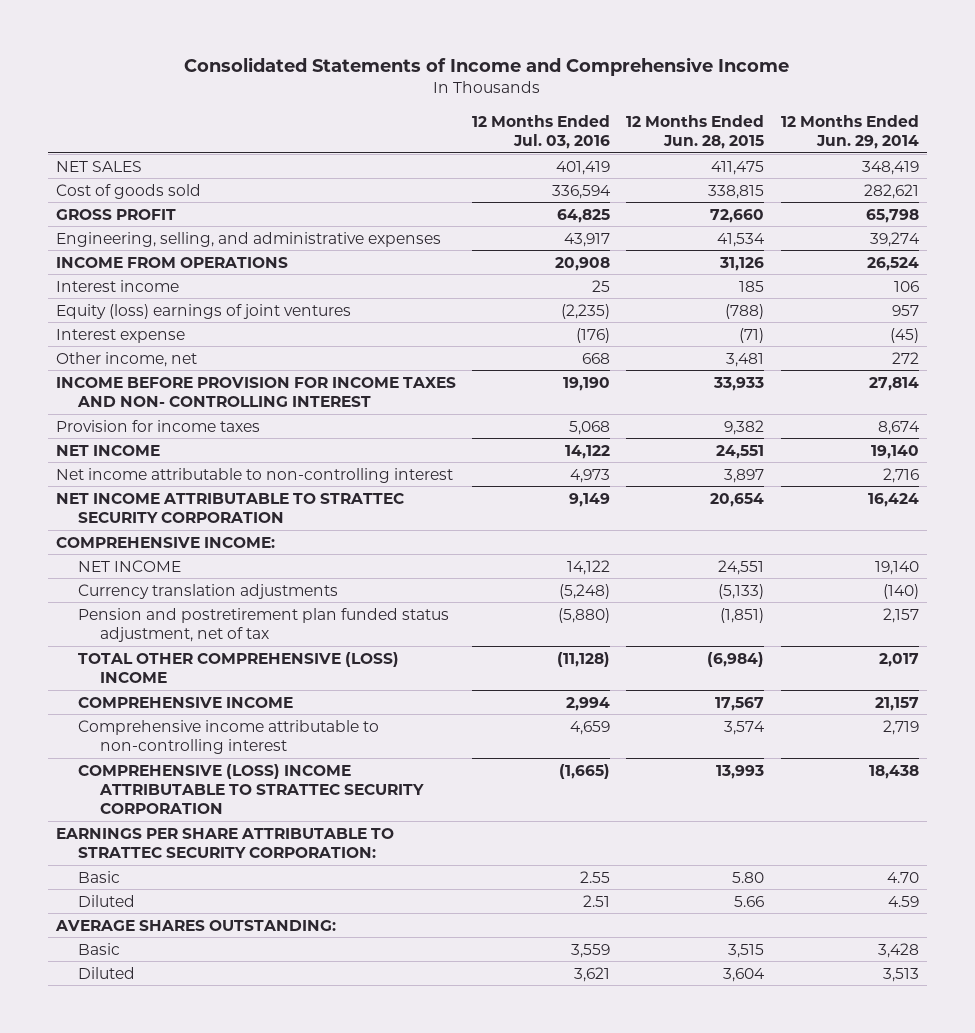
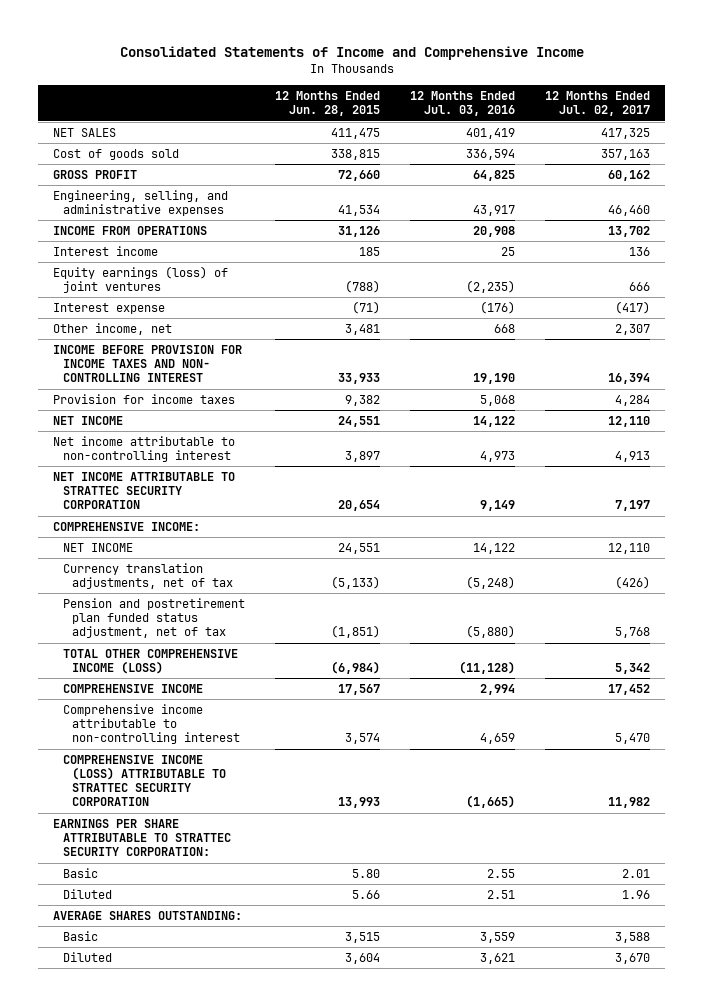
[780,114,919,149] 12 Months Ended Jun. 29, 2014 -> none
none -> [545,91,651,117] 12 Months Ended Jul. 02, 2017
[55,303,351,319] Equity (loss) earnings of joint ventures -> [53,266,229,294] Equity earnings (loss) of joint ventures
[78,583,339,599] Currency translation adjustments -> [62,563,234,590] Currency translation adjustments, net of tax
[78,651,400,683] TOTAL OTHER COMPREHENSIVE (LOSS) INCOME -> [62,649,238,675] TOTAL OTHER COMPREHENSIVE INCOME (LOSS)
[78,763,425,815] COMPREHENSIVE (LOSS) INCOME ATTRIBUTABLE TO STRATTEC SECURITY CORPORATION -> [62,755,227,807] COMPREHENSIVE INCOME (LOSS) ATTRIBUTABLE TO STRATTEC SECURITY CORPORATION

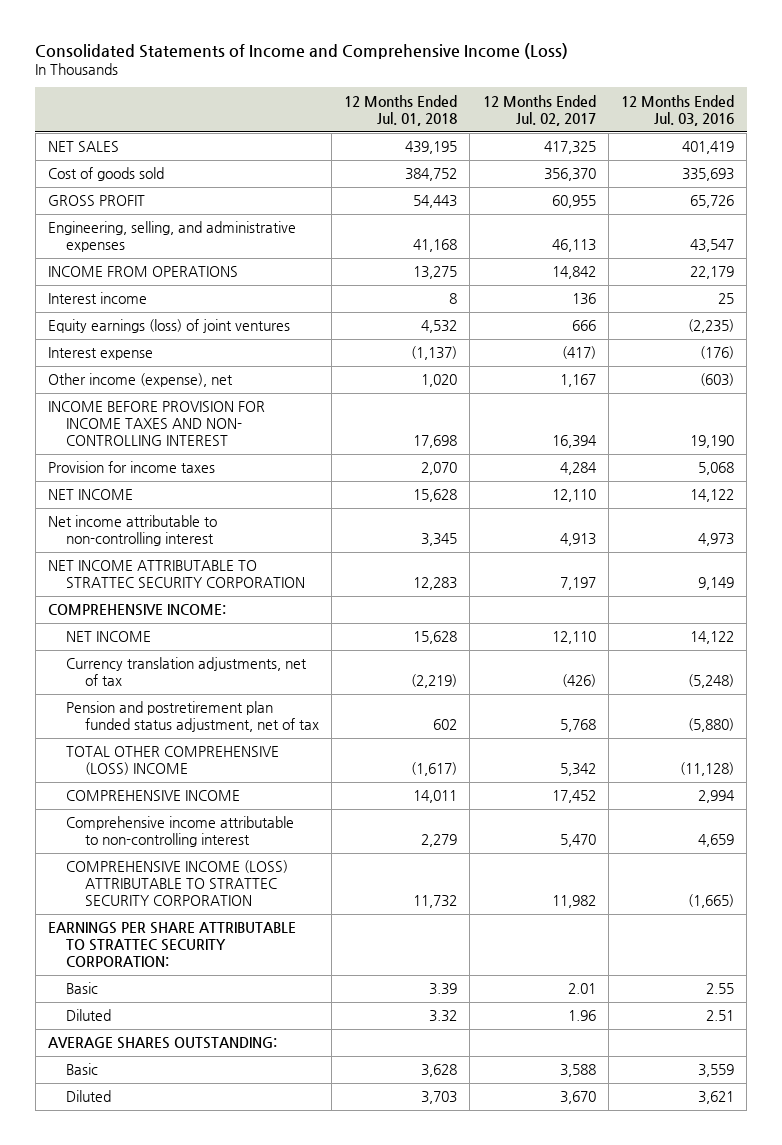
[119,45,584,60] Consolidated Statements of Income and Comprehensive Income -> [35,43,569,60] Consolidated Statements of Income and Comprehensive Income (Loss)
[274,91,380,117] 12 Months Ended Jun. 28, 2015 -> none
none -> [344,94,458,126] 12 Months Ended Jul. 01, 2018
[466,149,516,161] 336,594 -> [682,168,735,182] 335,693
[601,149,651,161] 357,163 -> [543,168,596,182] 356,370
[473,170,516,182] 64,825 -> [690,195,735,209] 65,726
[608,170,651,182] 60,162 -> [551,195,596,209] 60,955
[473,205,516,217] 43,917 -> [690,239,735,253] 43,547
[608,205,651,217] 46,460 -> [551,239,596,253] 46,113
[473,226,516,238] 20,908 -> [690,266,735,280] 22,179
[608,226,651,238] 13,702 -> [551,266,596,280] 14,842
[53,323,173,336] Other income, net -> [48,373,234,388] Other income (expense), net
[494,324,516,334] 668 -> [700,373,735,387] (603)
[615,324,651,336] 2,307 -> [559,374,596,388] 1,167
[62,649,238,675] TOTAL OTHER COMPREHENSIVE INCOME (LOSS) -> [66,746,280,776] TOTAL OTHER COMPREHENSIVE (LOSS) INCOME

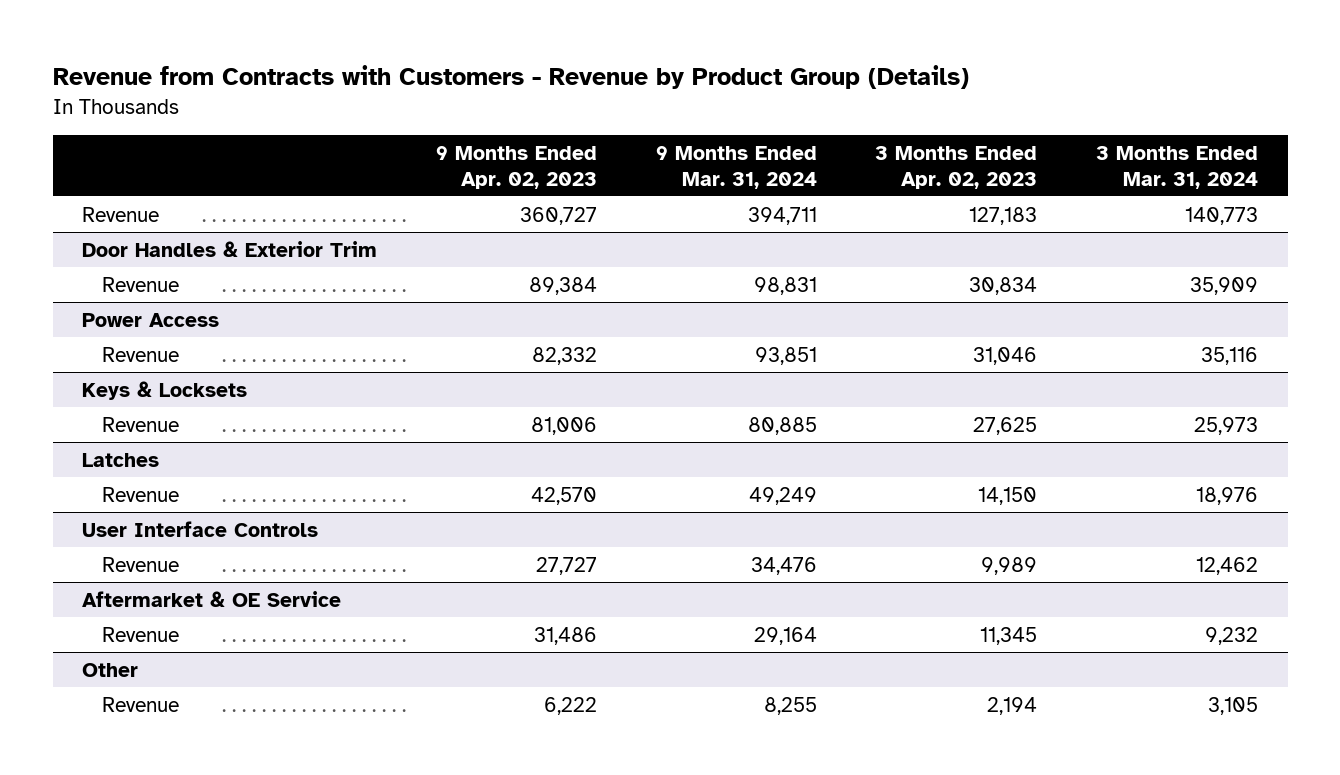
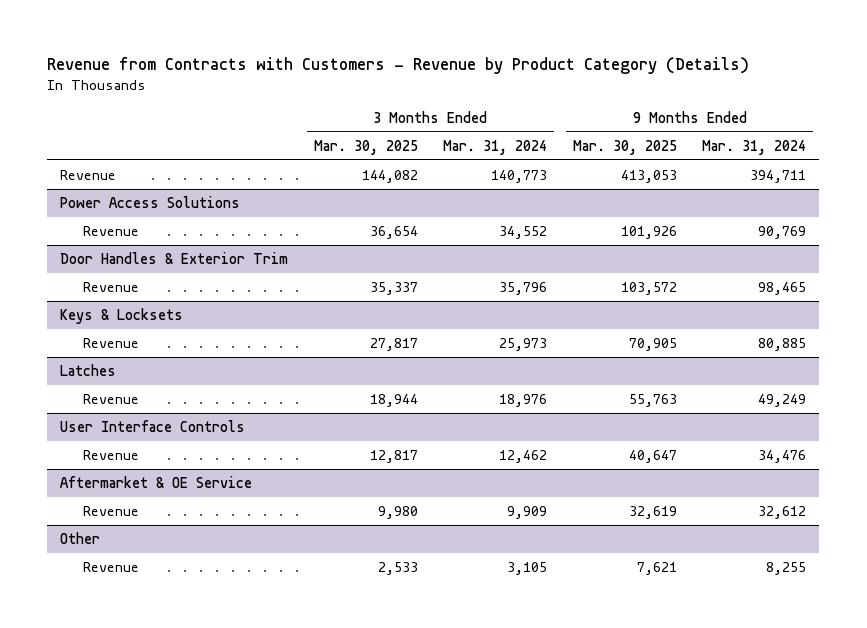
[52,65,969,90] Revenue from Contracts with Customers - Revenue by Product Group (Details) -> [47,56,750,74] Revenue from Contracts with Customers - Revenue by Product Category (Details)
[435,145,597,189] 9 Months Ended Apr. 02, 2023 -> none
[875,145,1038,189] 3 Months Ended Apr. 02, 2023 -> none
none -> [313,139,418,155] Mar. 30, 2025
none -> [572,139,677,155] Mar. 30, 2025
none -> [60,195,241,208] Power Access Solutions
none -> [83,225,140,236] Revenue
[81,312,219,327] Power Access -> none
[101,346,179,362] Revenue -> none
[753,276,817,295] 98,831 -> [758,281,807,295] 98,465
[1190,276,1259,295] 35,909 -> [499,281,548,295] 35,796
[753,626,817,645] 29,164 -> [758,505,807,519] 32,612
[1205,626,1259,645] 9,232 -> [507,505,548,519] 9,909

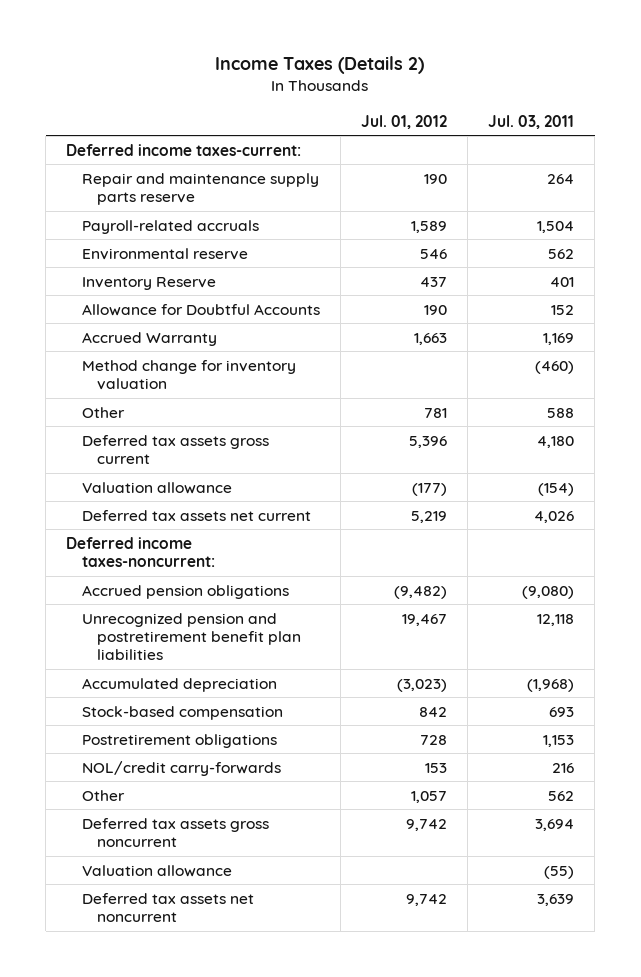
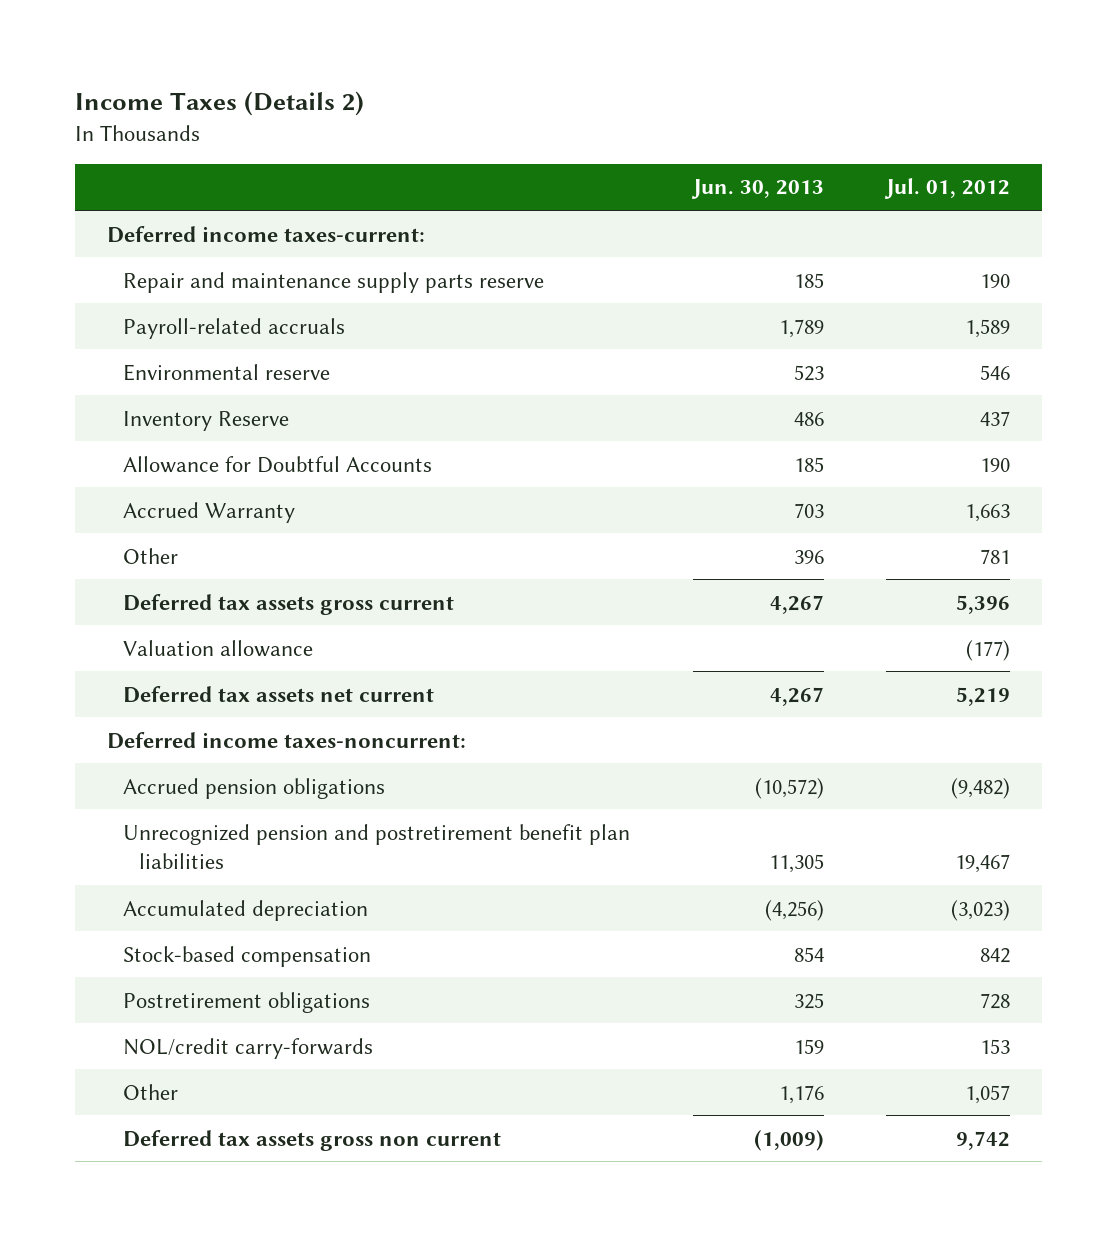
[488,114,575,129] Jul. 03, 2011 -> none
none -> [690,179,824,200] Jun. 30, 2013
[81,359,296,391] Method change for inventory valuation -> none
[81,864,232,877] Valuation allowance -> none
[81,892,254,923] Deferred tax assets net noncurrent -> none
[81,817,269,848] Deferred tax assets gross noncurrent -> [122,1129,501,1151] Deferred tax assets gross non current

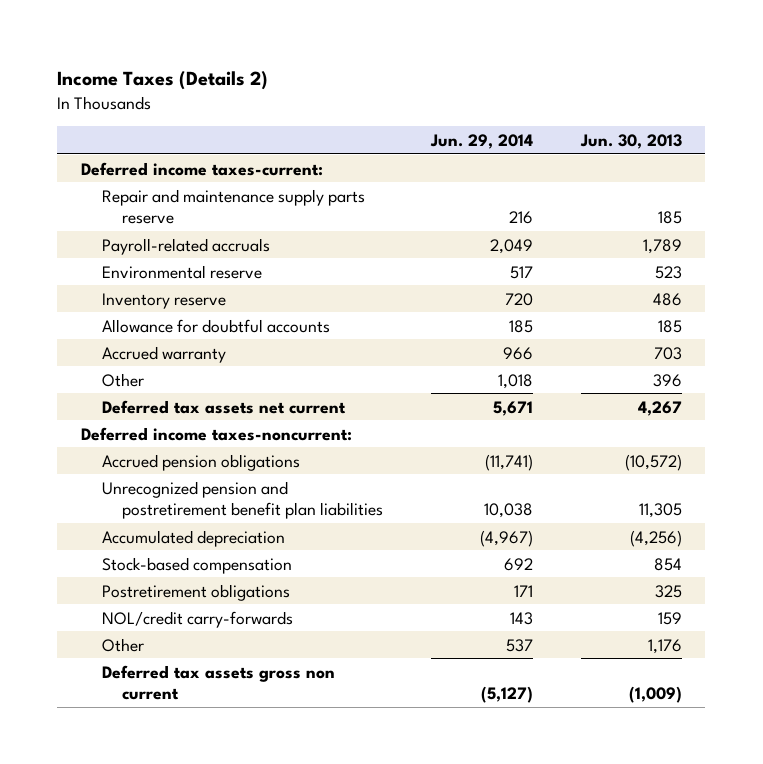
[884,178,1011,200] Jul. 01, 2012 -> none
none -> [429,133,533,149] Jun. 29, 2014
[122,410,289,431] Inventory Reserve -> [101,292,226,309] Inventory reserve
[122,455,432,473] Allowance for Doubtful Accounts -> [101,318,330,333] Allowance for doubtful accounts
[122,501,295,523] Accrued Warranty -> [101,345,226,363] Accrued warranty
[122,593,454,615] Deferred tax assets gross current -> none
[122,639,313,657] Valuation allowance -> none

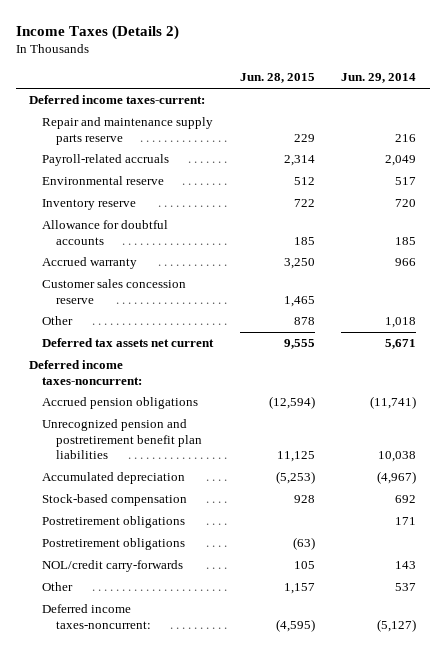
[579,133,682,149] Jun. 30, 2013 -> none
none -> [239,73,315,84] Jun. 28, 2015
none -> [42,279,187,304] Customer sales concession reserve
none -> [42,538,186,551] Postretirement obligations
[101,664,335,700] Deferred tax assets gross non current -> [42,604,151,629] Deferred income taxes-noncurrent:

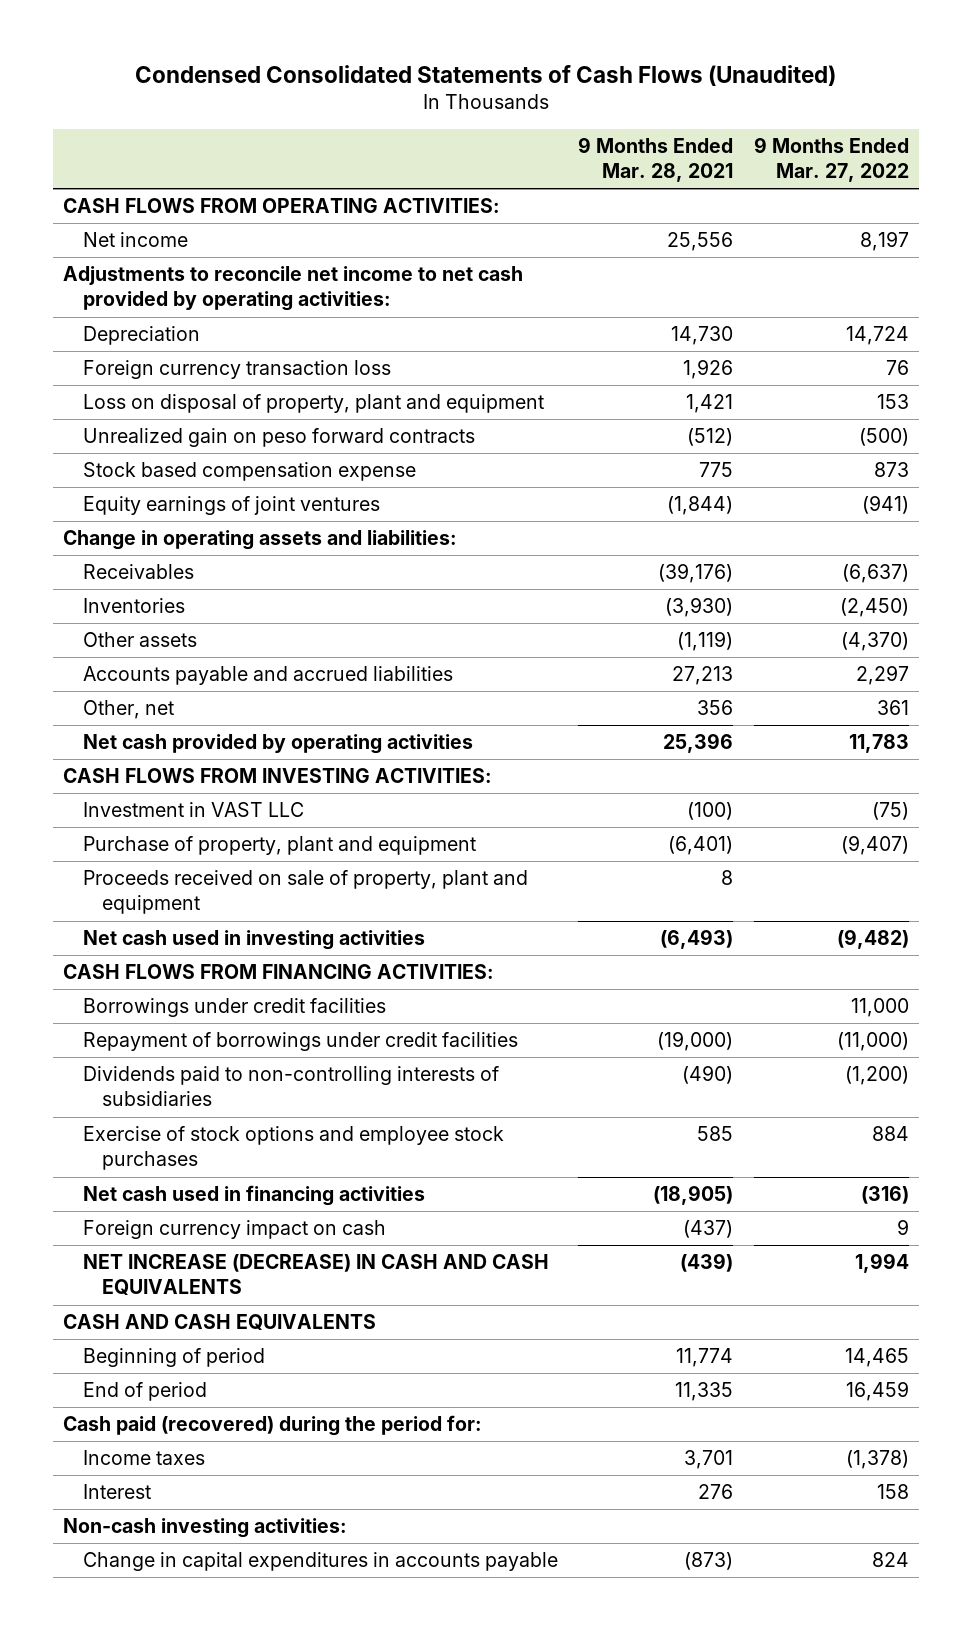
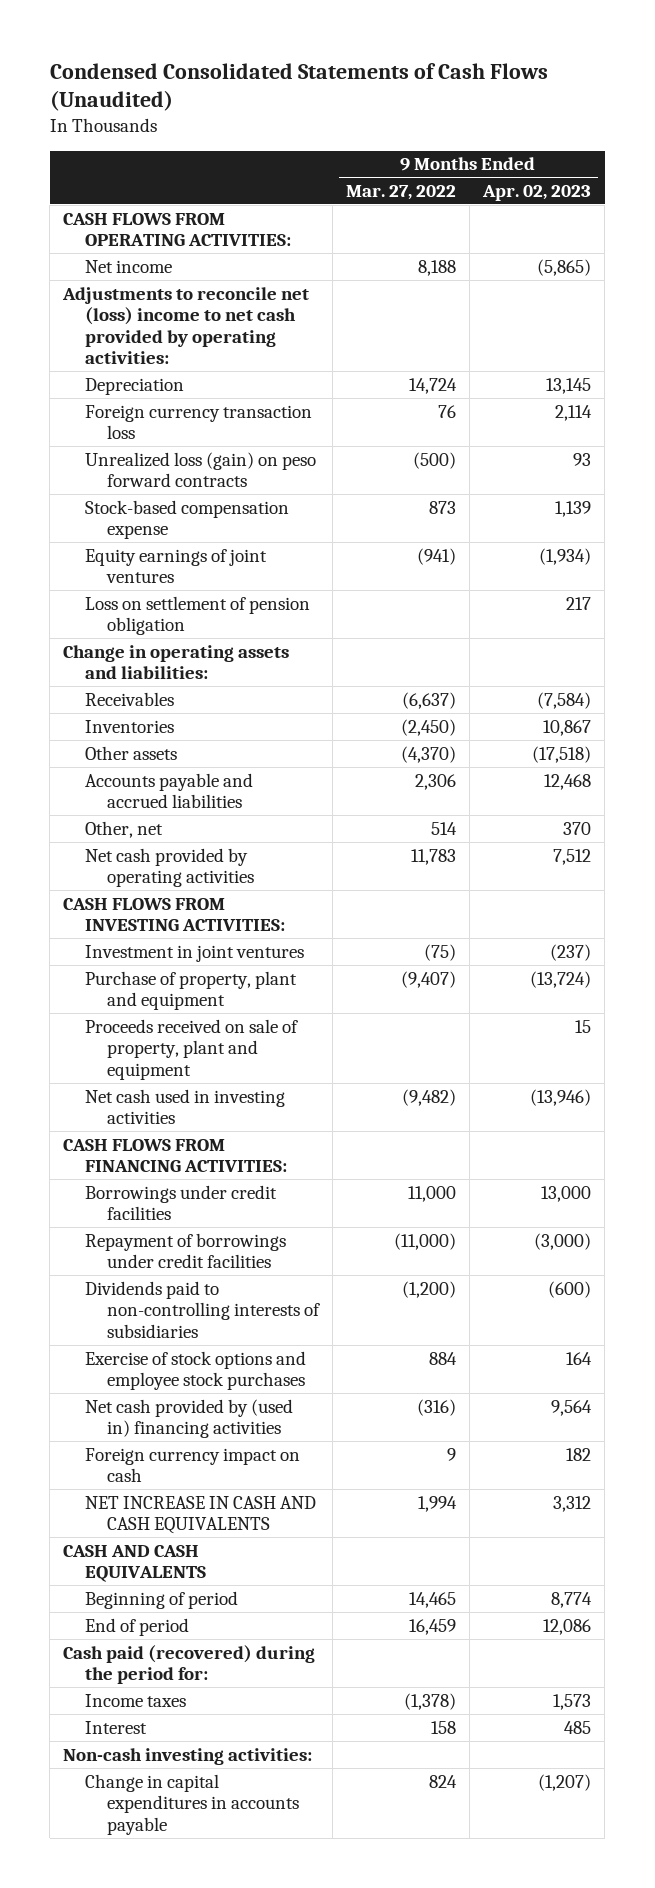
[578,137,734,183] 9 Months Ended Mar. 28, 2021 -> none
none -> [482,184,592,201] Apr. 02, 2023
[859,231,909,252] 8,197 -> [417,259,456,276] 8,188
[62,266,523,312] Adjustments to reconcile net income to net cash provided by operating activities: -> [62,286,310,365] Adjustments to reconcile net (loss) income to net cash provided by operating activities:
[82,394,544,414] Loss on disposal of property, plant and equipment -> none
[82,428,475,448] Unrealized gain on peso forward contracts -> [85,451,317,488] Unrealized loss (gain) on peso forward contracts
[82,462,416,482] Stock based compensation expense -> [85,499,290,540] Stock-based compensation expense
none -> [85,595,311,636] Loss on settlement of pension obligation
[855,665,909,686] 2,297 -> [414,773,456,790] 2,306
[876,700,909,716] 361 -> [430,821,457,835] 514
[82,802,304,818] Investment in VAST LLC -> [85,944,305,962] Investment in joint ventures
[82,1185,425,1207] Net cash used in financing activities -> [85,1398,294,1439] Net cash provided by (used in) financing activities
[82,1254,549,1296] NET INCREASE (DECREASE) IN CASH AND CASH EQUIVALENTS -> [85,1495,317,1535] NET INCREASE IN CASH AND CASH EQUIVALENTS

